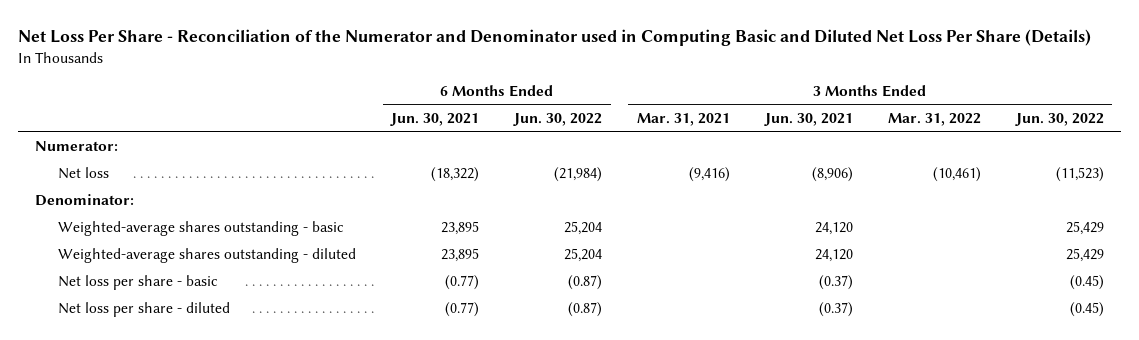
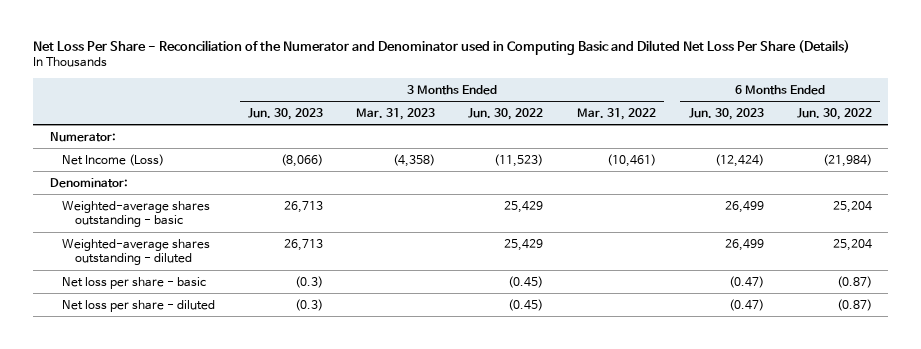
[390,113,480,127] Jun. 30, 2021 -> none
[636,113,730,127] Mar. 31, 2021 -> none
[763,113,853,127] Jun. 30, 2021 -> none
none -> [248,107,324,120] Jun. 30, 2023
none -> [356,107,436,120] Mar. 31, 2023
none -> [688,107,764,120] Jun. 30, 2023
[58,167,110,180] Net loss -> [62,153,165,166] Net Income (Loss)

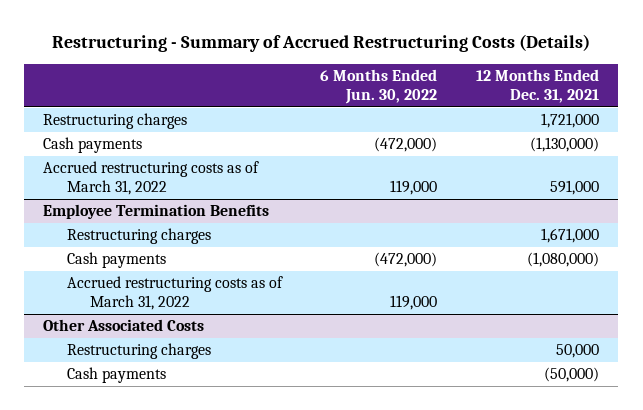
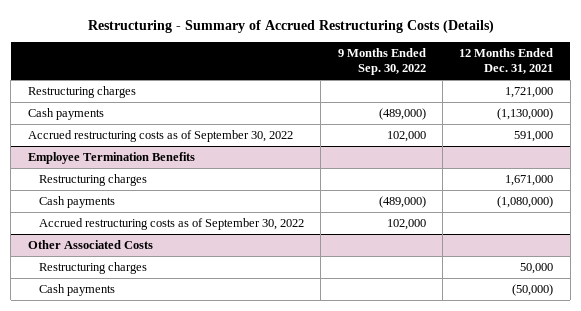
[320,69,438,105] 6 Months Ended Jun. 30, 2022 -> none
none -> [337,48,426,76] 9 Months Ended Sep. 30, 2022
[43,161,260,196] Accrued restructuring costs as of March 31, 2022 -> [27,129,293,142] Accrued restructuring costs as of September 30, 2022
[66,276,283,311] Accrued restructuring costs as of March 31, 2022 -> [38,217,304,230] Accrued restructuring costs as of September 30, 2022

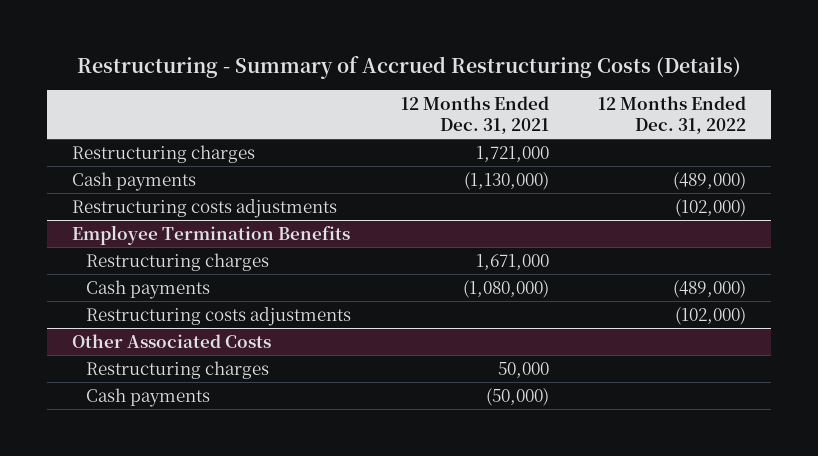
[337,48,426,76] 9 Months Ended Sep. 30, 2022 -> none
none -> [598,96,747,134] 12 Months Ended Dec. 31, 2022
[27,129,293,142] Accrued restructuring costs as of September 30, 2022 -> none
none -> [71,198,337,218] Restructuring costs adjustments
[38,217,304,230] Accrued restructuring costs as of September 30, 2022 -> none
none -> [86,306,352,326] Restructuring costs adjustments

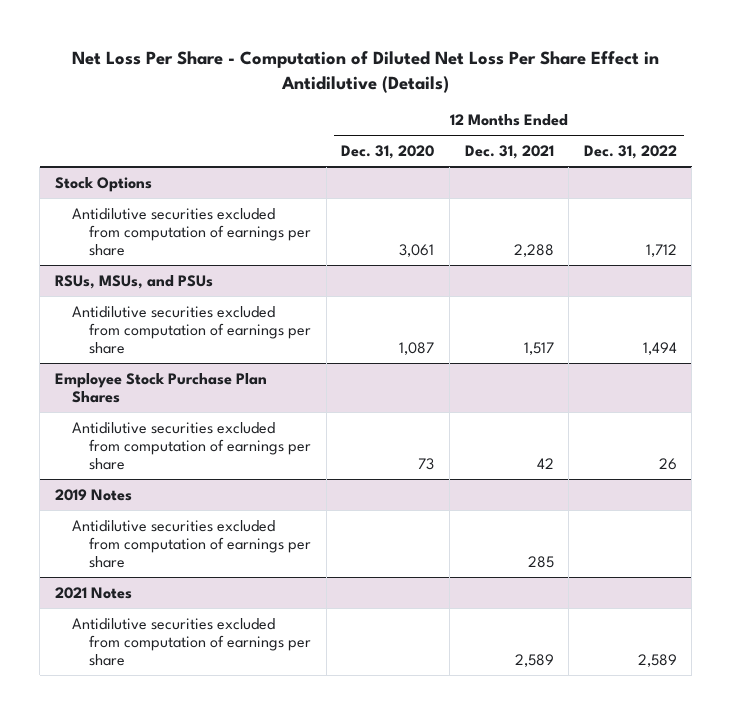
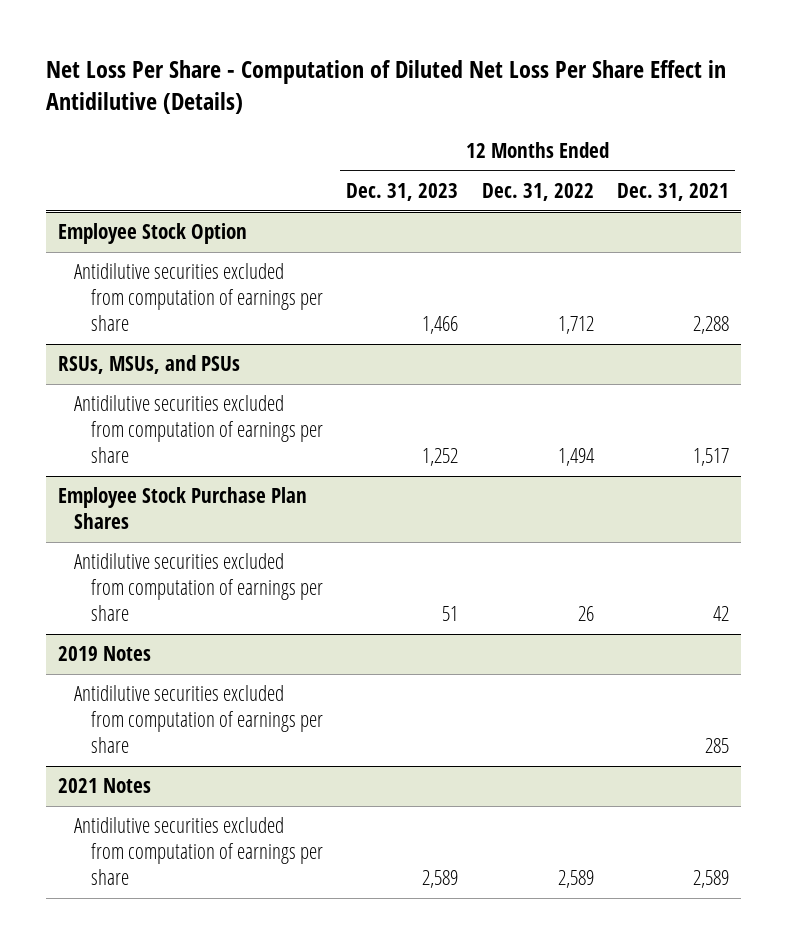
[341,145,435,160] Dec. 31, 2020 -> none
none -> [346,183,459,202] Dec. 31, 2023
[54,176,152,192] Stock Options -> [57,223,247,245] Employee Stock Option

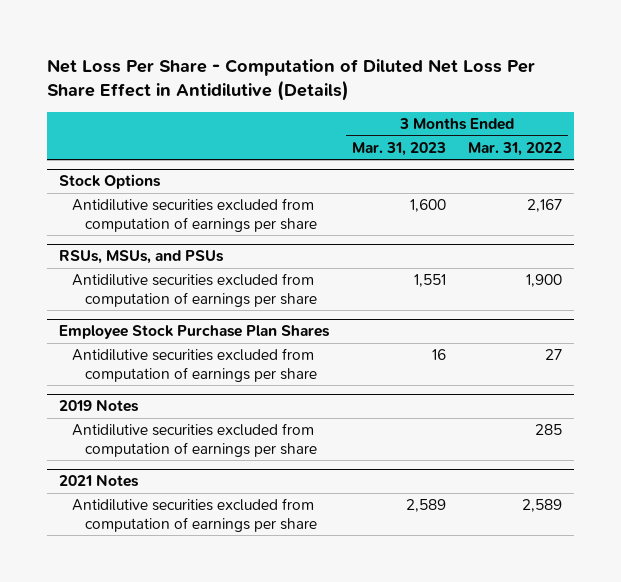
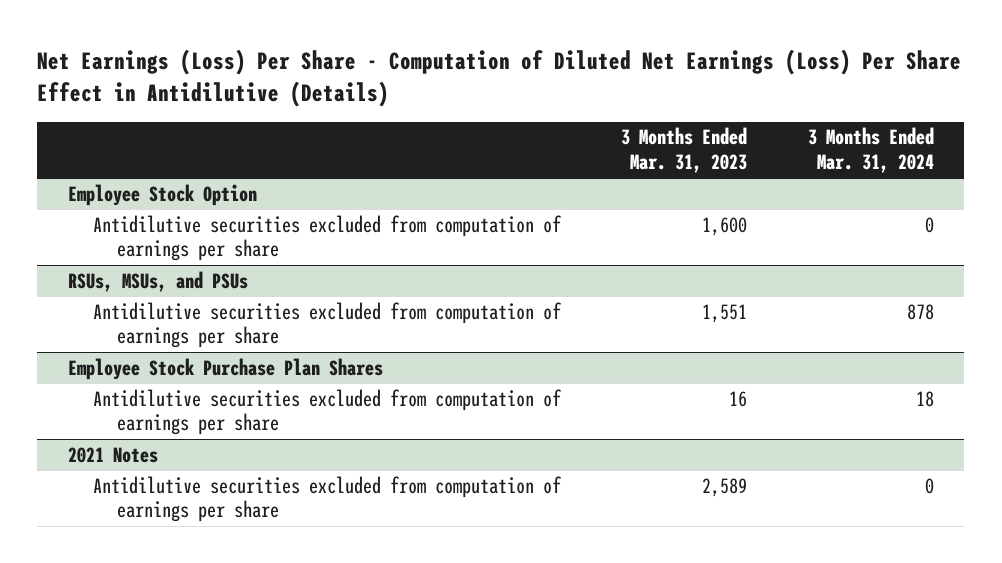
[47,58,536,102] Net Loss Per Share - Computation of Diluted Net Loss Per Share Effect in Antidilutive (Details) -> [37,49,962,108] Net Earnings (Loss) Per Share - Computation of Diluted Net Earnings (Loss) Per Share Effect in Antidilutive (Details)
[468,141,563,156] Mar. 31, 2022 -> none
none -> [808,127,935,174] 3 Months Ended Mar. 31, 2024
[58,174,161,190] Stock Options -> [67,183,257,206] Employee Stock Option
[58,400,139,413] 2019 Notes -> none
[71,423,317,457] Antidilutive securities excluded from computation of earnings per share -> none

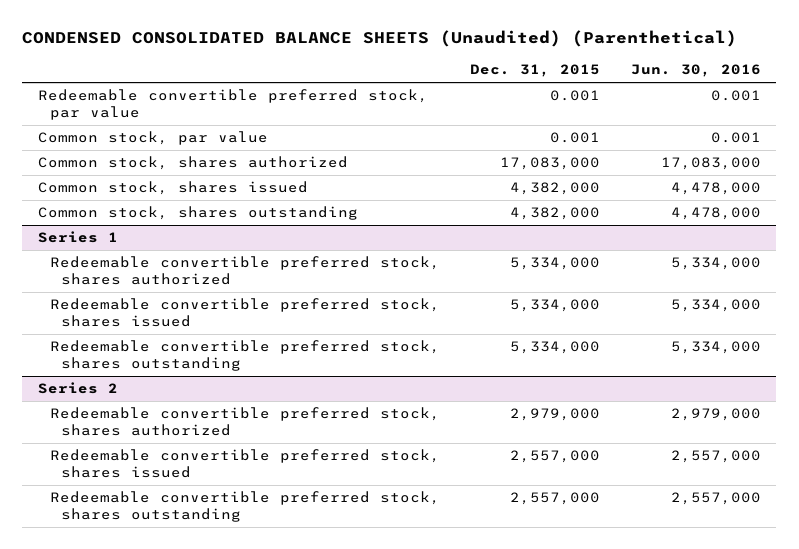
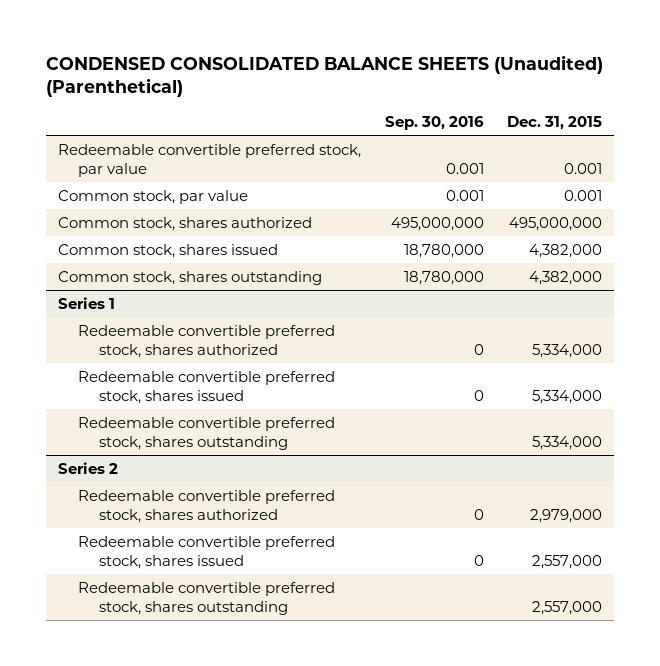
[631,64,762,78] Jun. 30, 2016 -> none
none -> [384,115,484,130] Sep. 30, 2016
[500,157,601,171] 17,083,000 -> [509,216,603,231] 495,000,000

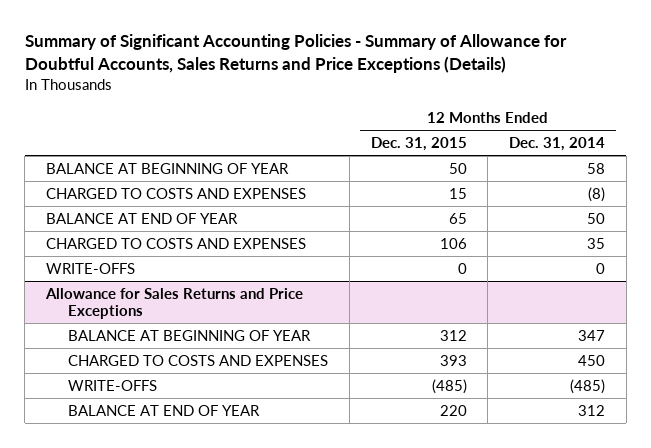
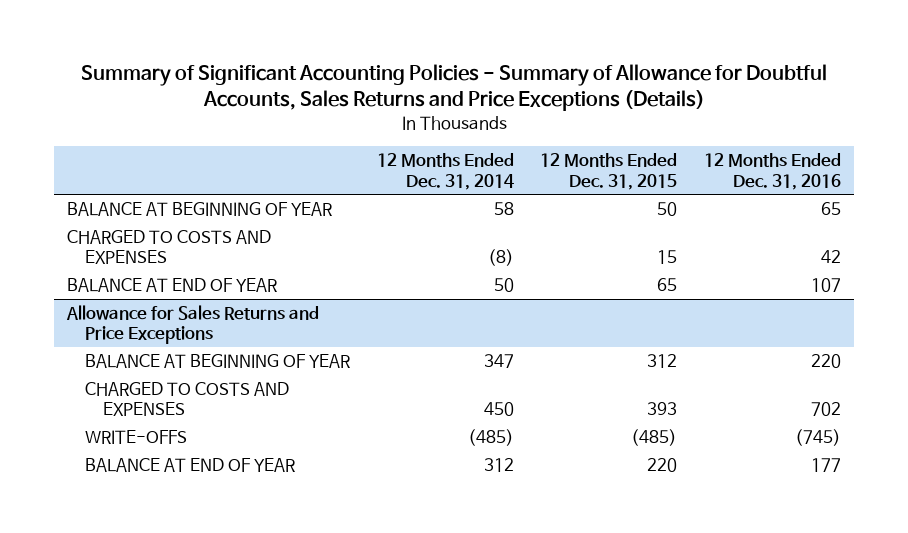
none -> [703,153,841,190] 12 Months Ended Dec. 31, 2016
[45,237,306,249] CHARGED TO COSTS AND EXPENSES -> none
[45,262,135,274] WRITE-OFFS -> none

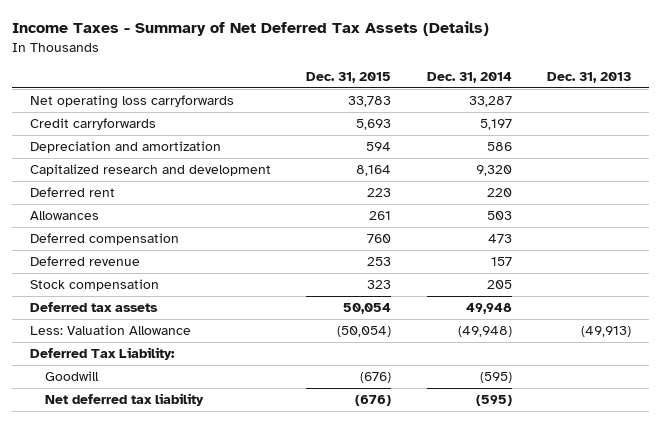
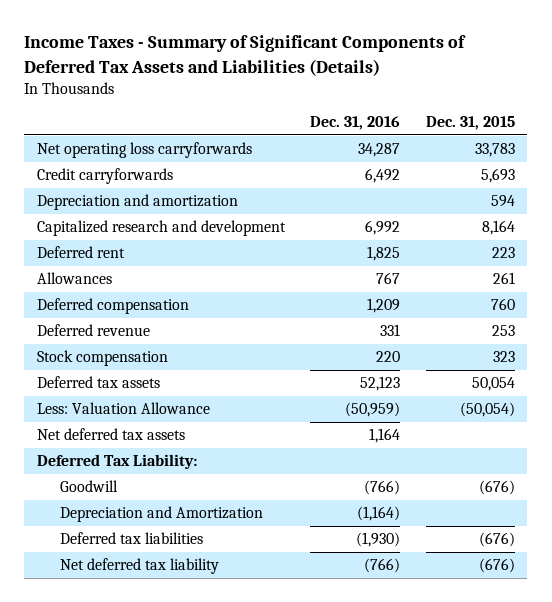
[11,21,489,37] Income Taxes - Summary of Net Deferred Tax Assets (Details) -> [24,35,467,76] Income Taxes - Summary of Significant Components of Deferred Tax Assets and Liabilities (Details)
[426,72,512,84] Dec. 31, 2014 -> none
[547,72,632,84] Dec. 31, 2013 -> none
none -> [310,116,401,131] Dec. 31, 2016
none -> [37,428,186,441] Net deferred tax assets
none -> [59,506,263,523] Depreciation and Amortization
none -> [59,532,203,545] Deferred tax liabilities

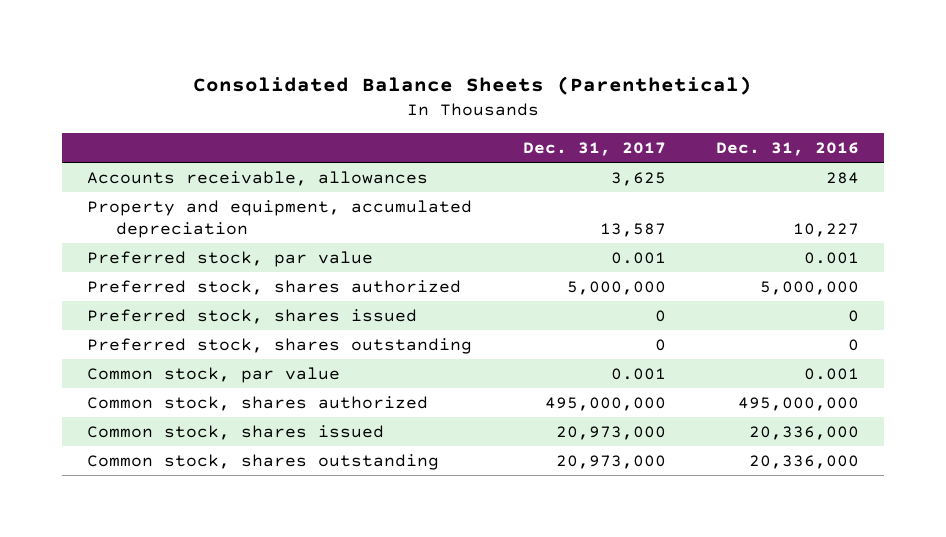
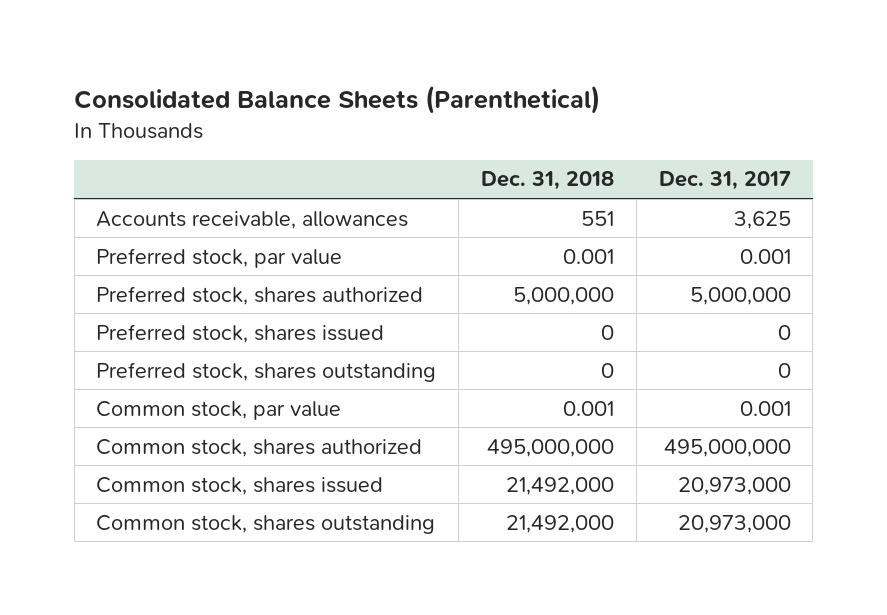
[715,142,859,157] Dec. 31, 2016 -> none
none -> [480,171,614,191] Dec. 31, 2018
[87,199,473,238] Property and equipment, accumulated depreciation -> none

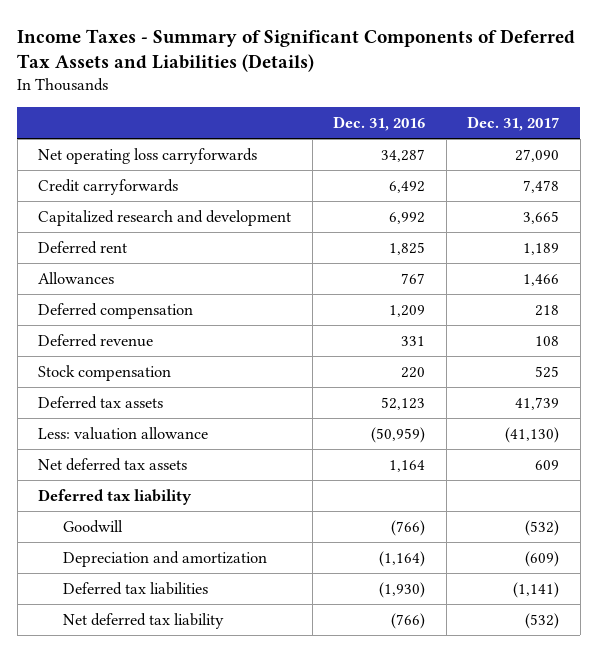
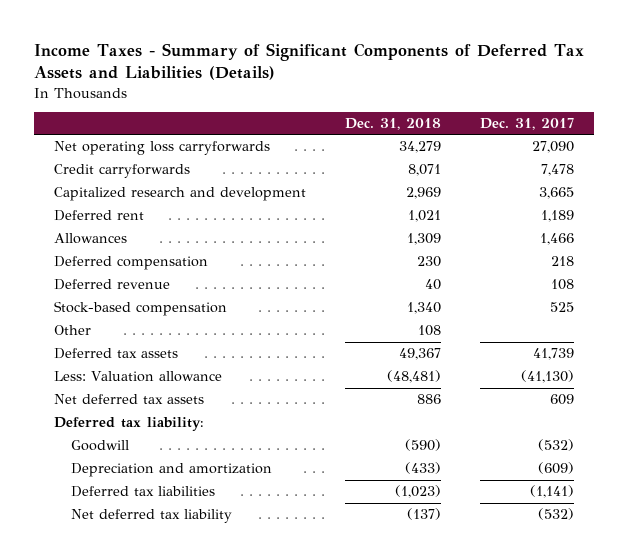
[333,115,426,131] Dec. 31, 2016 -> none
none -> [344,118,441,131] Dec. 31, 2018
[38,364,172,381] Stock compensation -> [53,301,227,317] Stock-based compensation
none -> [53,325,91,336] Other
[38,426,209,440] Less: valuation allowance -> [53,371,222,383] Less: Valuation allowance
[38,488,193,505] Deferred tax liability -> [53,417,204,432] Deferred tax liability:

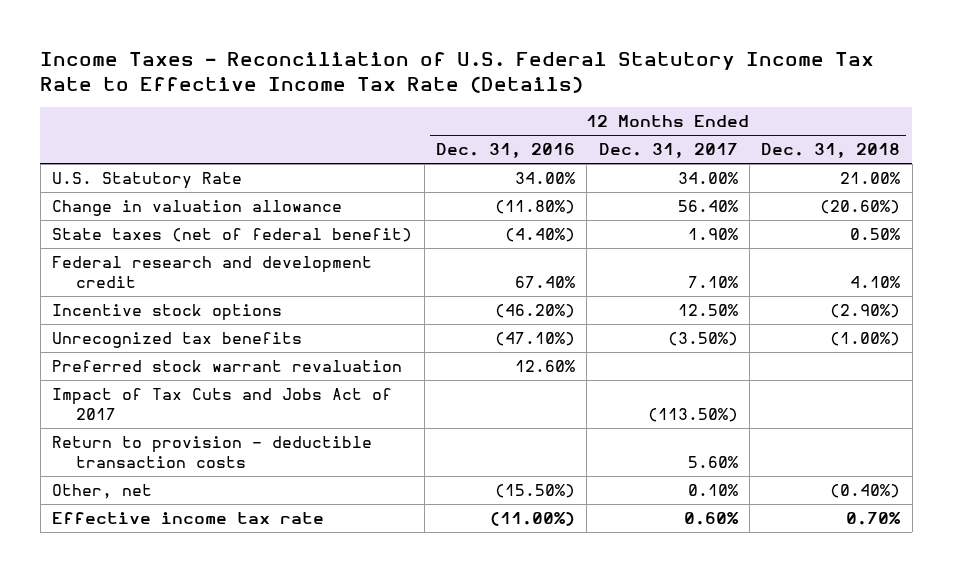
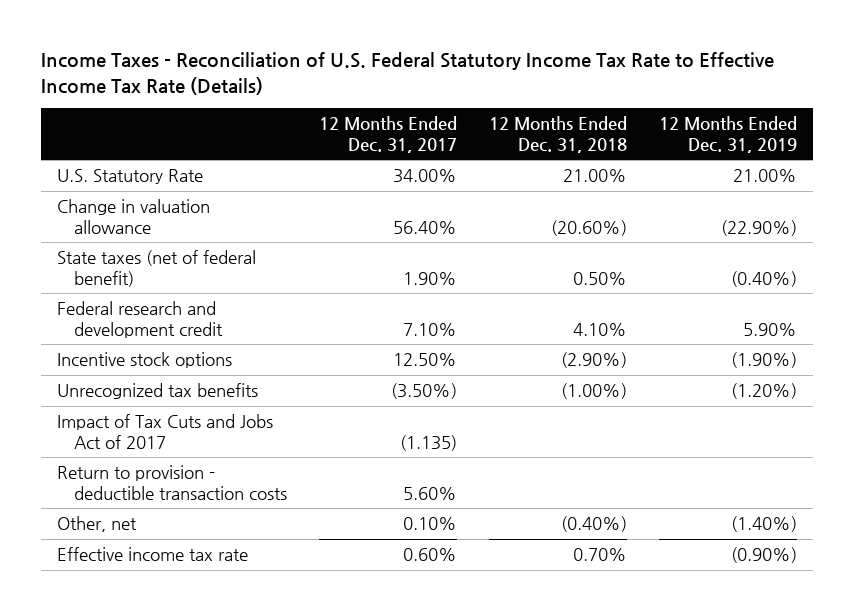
[435,143,575,159] Dec. 31, 2016 -> none
none -> [659,116,798,153] 12 Months Ended Dec. 31, 2019
[52,360,403,373] Preferred stock warrant revaluation -> none
[647,407,738,422] (113.50%) -> [400,434,458,451] (1.135)

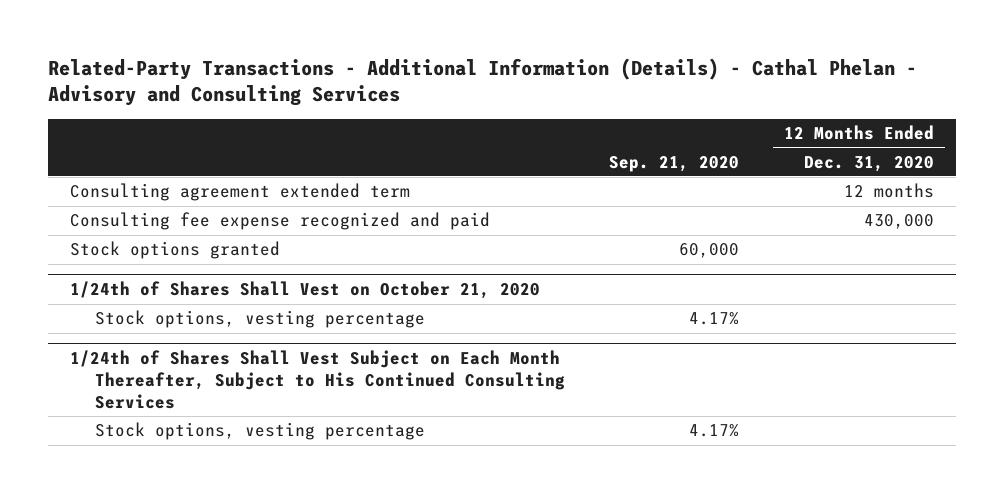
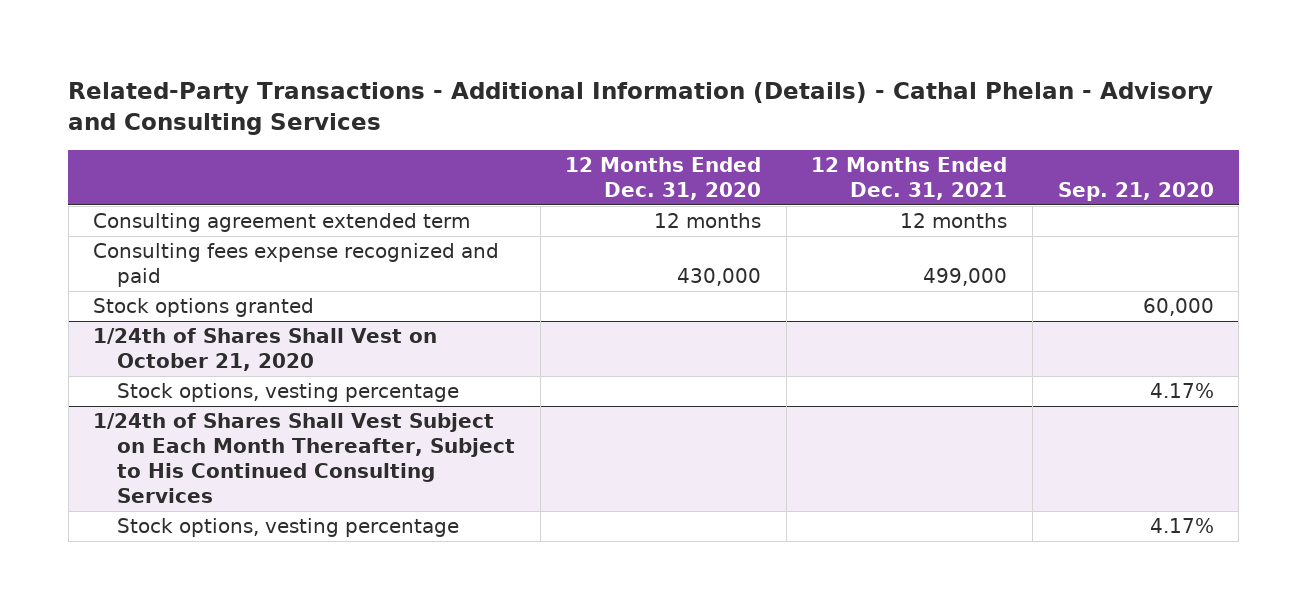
none -> [811,157,1008,201] 12 Months Ended Dec. 31, 2021
[70,212,491,231] Consulting fee expense recognized and paid -> [93,243,500,288] Consulting fees expense recognized and paid

